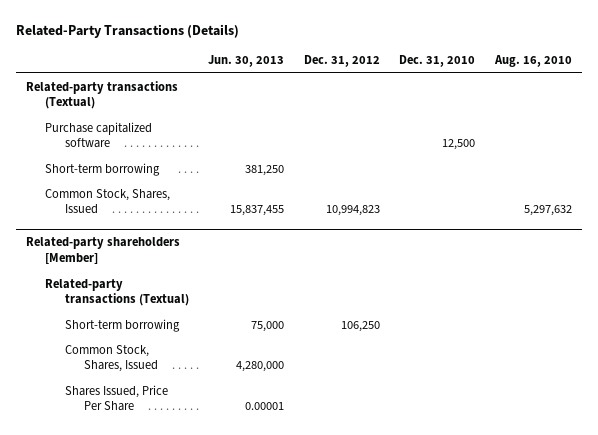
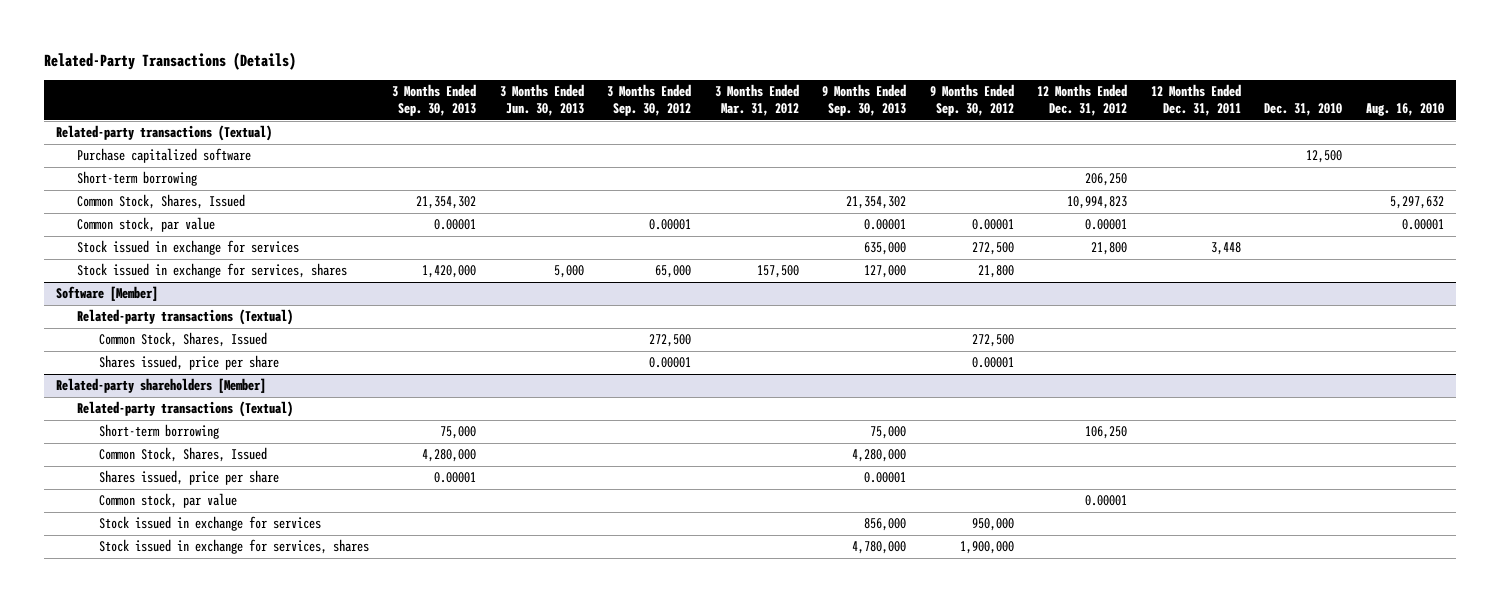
[208,55,285,68] Jun. 30, 2013 -> none
[303,55,380,68] Dec. 31, 2012 -> none
none -> [392,83,477,116] 3 Months Ended Sep. 30, 2013
none -> [499,83,584,116] 3 Months Ended Jun. 30, 2013
none -> [607,83,692,116] 3 Months Ended Sep. 30, 2012
none -> [714,83,799,116] 3 Months Ended Mar. 31, 2012
none -> [822,83,907,116] 9 Months Ended Sep. 30, 2013
none -> [929,83,1014,116] 9 Months Ended Sep. 30, 2012
none -> [1037,83,1128,116] 12 Months Ended Dec. 31, 2012
none -> [1150,83,1241,116] 12 Months Ended Dec. 31, 2011
none -> [77,217,216,233] Common stock, par value
none -> [77,240,300,256] Stock issued in exchange for services
none -> [77,263,348,279] Stock issued in exchange for services, shares
none -> [55,286,158,302] Software [Member]
none -> [77,309,294,326] Related-party transactions (Textual)
none -> [98,332,267,348] Common Stock, Shares, Issued
none -> [98,355,279,371] Shares issued, price per share
[64,384,168,412] Shares Issued, Price Per Share -> [98,470,279,486] Shares issued, price per share
none -> [98,493,237,509] Common stock, par value
none -> [98,516,321,532] Stock issued in exchange for services
none -> [98,539,369,555] Stock issued in exchange for services, shares

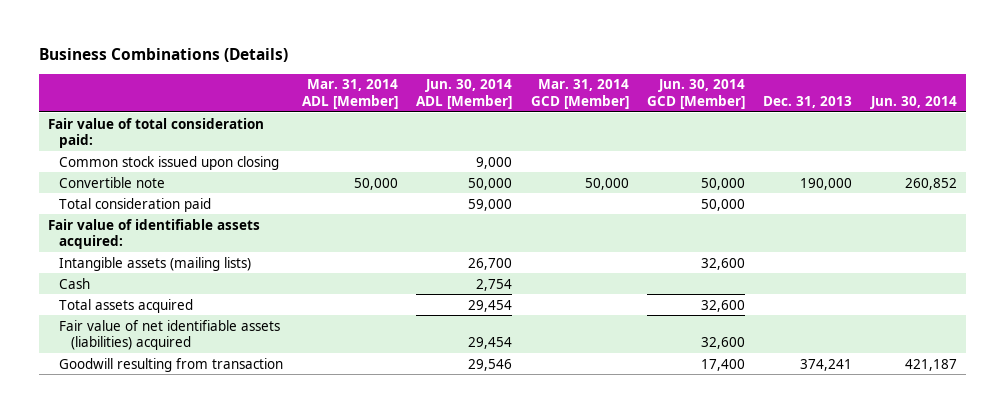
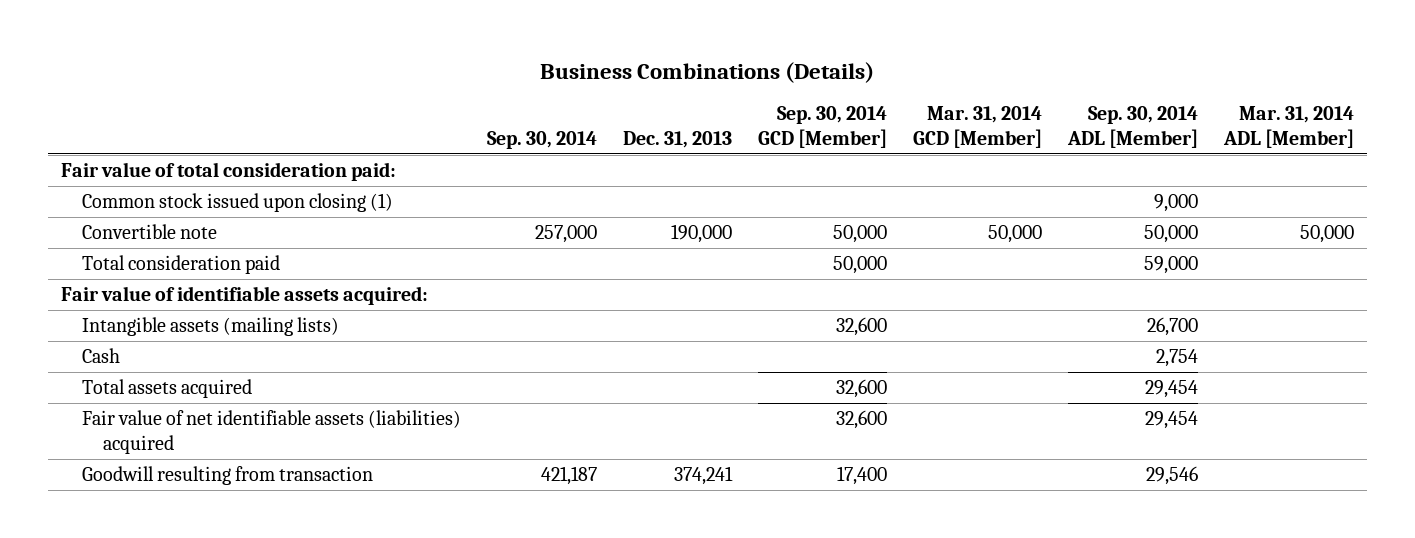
[416,79,513,110] Jun. 30, 2014 ADL [Member] -> none
[647,79,746,110] Jun. 30, 2014 GCD [Member] -> none
[869,96,957,110] Jun. 30, 2014 -> none
none -> [486,131,597,150] Sep. 30, 2014
none -> [757,106,887,149] Sep. 30, 2014 GCD [Member]
none -> [1066,106,1198,149] Sep. 30, 2014 ADL [Member]
[59,155,280,170] Common stock issued upon closing -> [81,193,393,213] Common stock issued upon closing (1)

